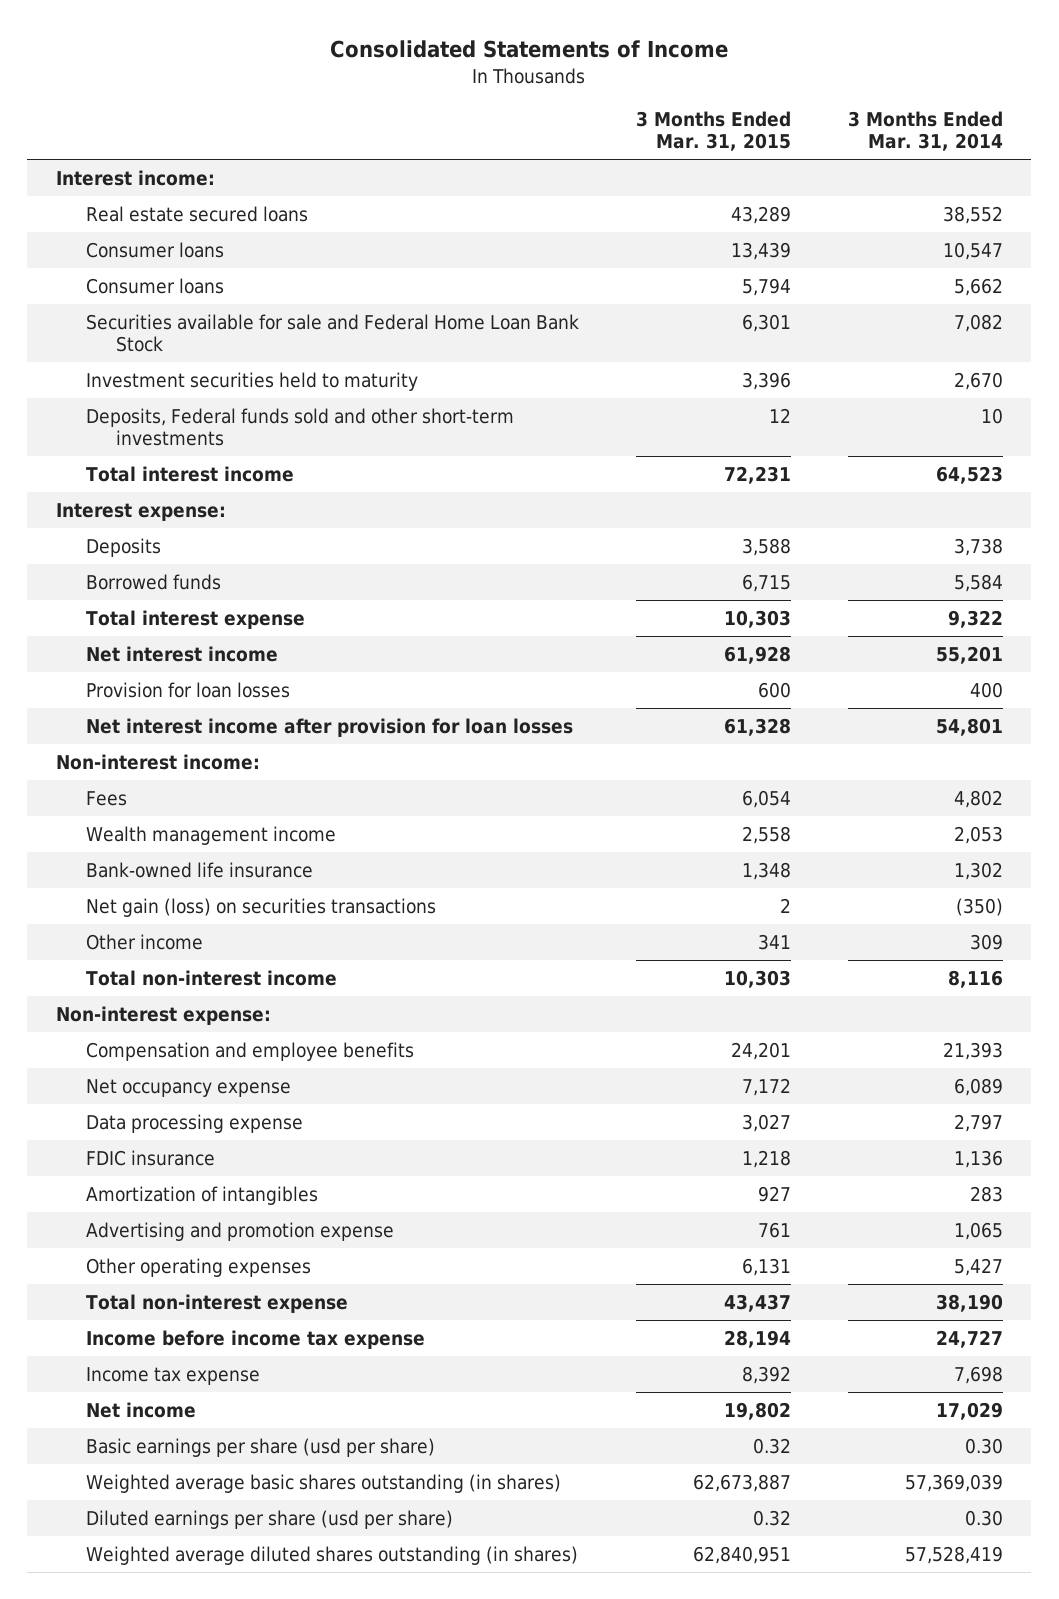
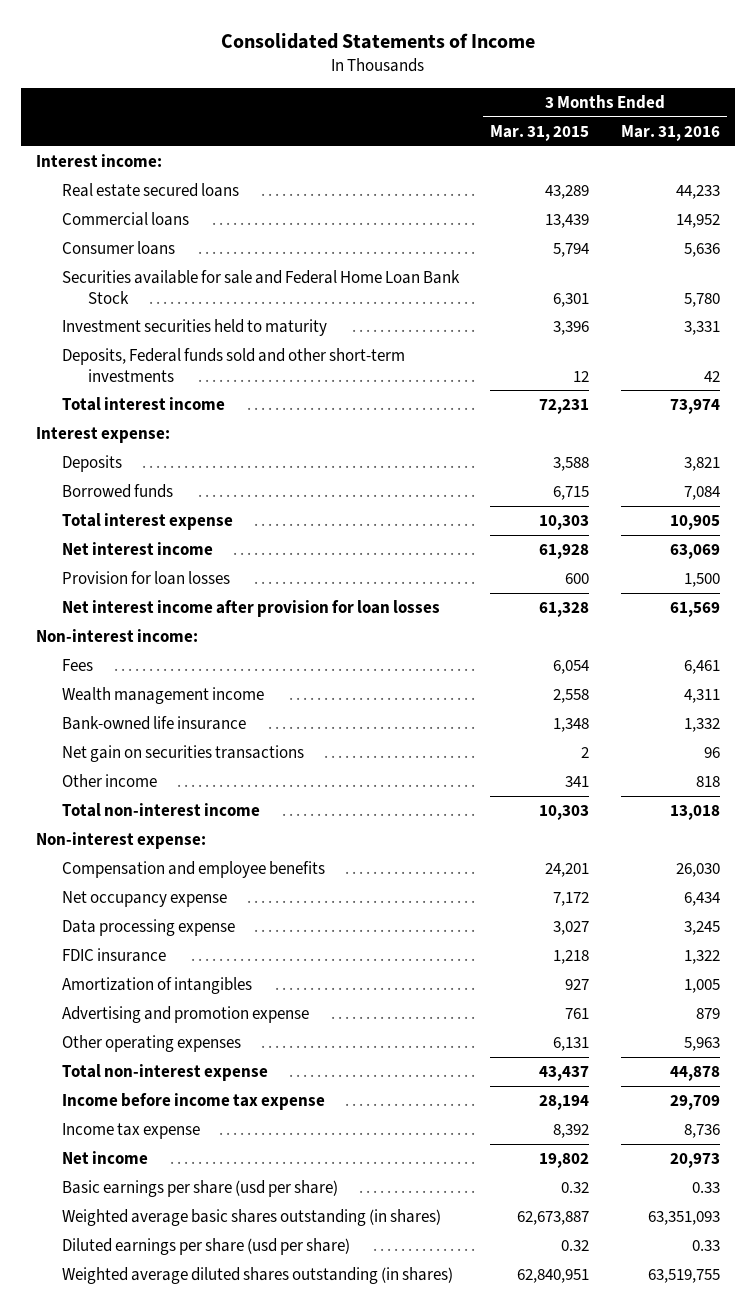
[847,111,1003,152] 3 Months Ended Mar. 31, 2014 -> none
none -> [620,125,720,142] Mar. 31, 2016
[86,241,225,258] Consumer loans -> [62,212,190,227] Commercial loans
[86,897,437,917] Net gain (loss) on securities transactions -> [62,745,305,763] Net gain on securities transactions

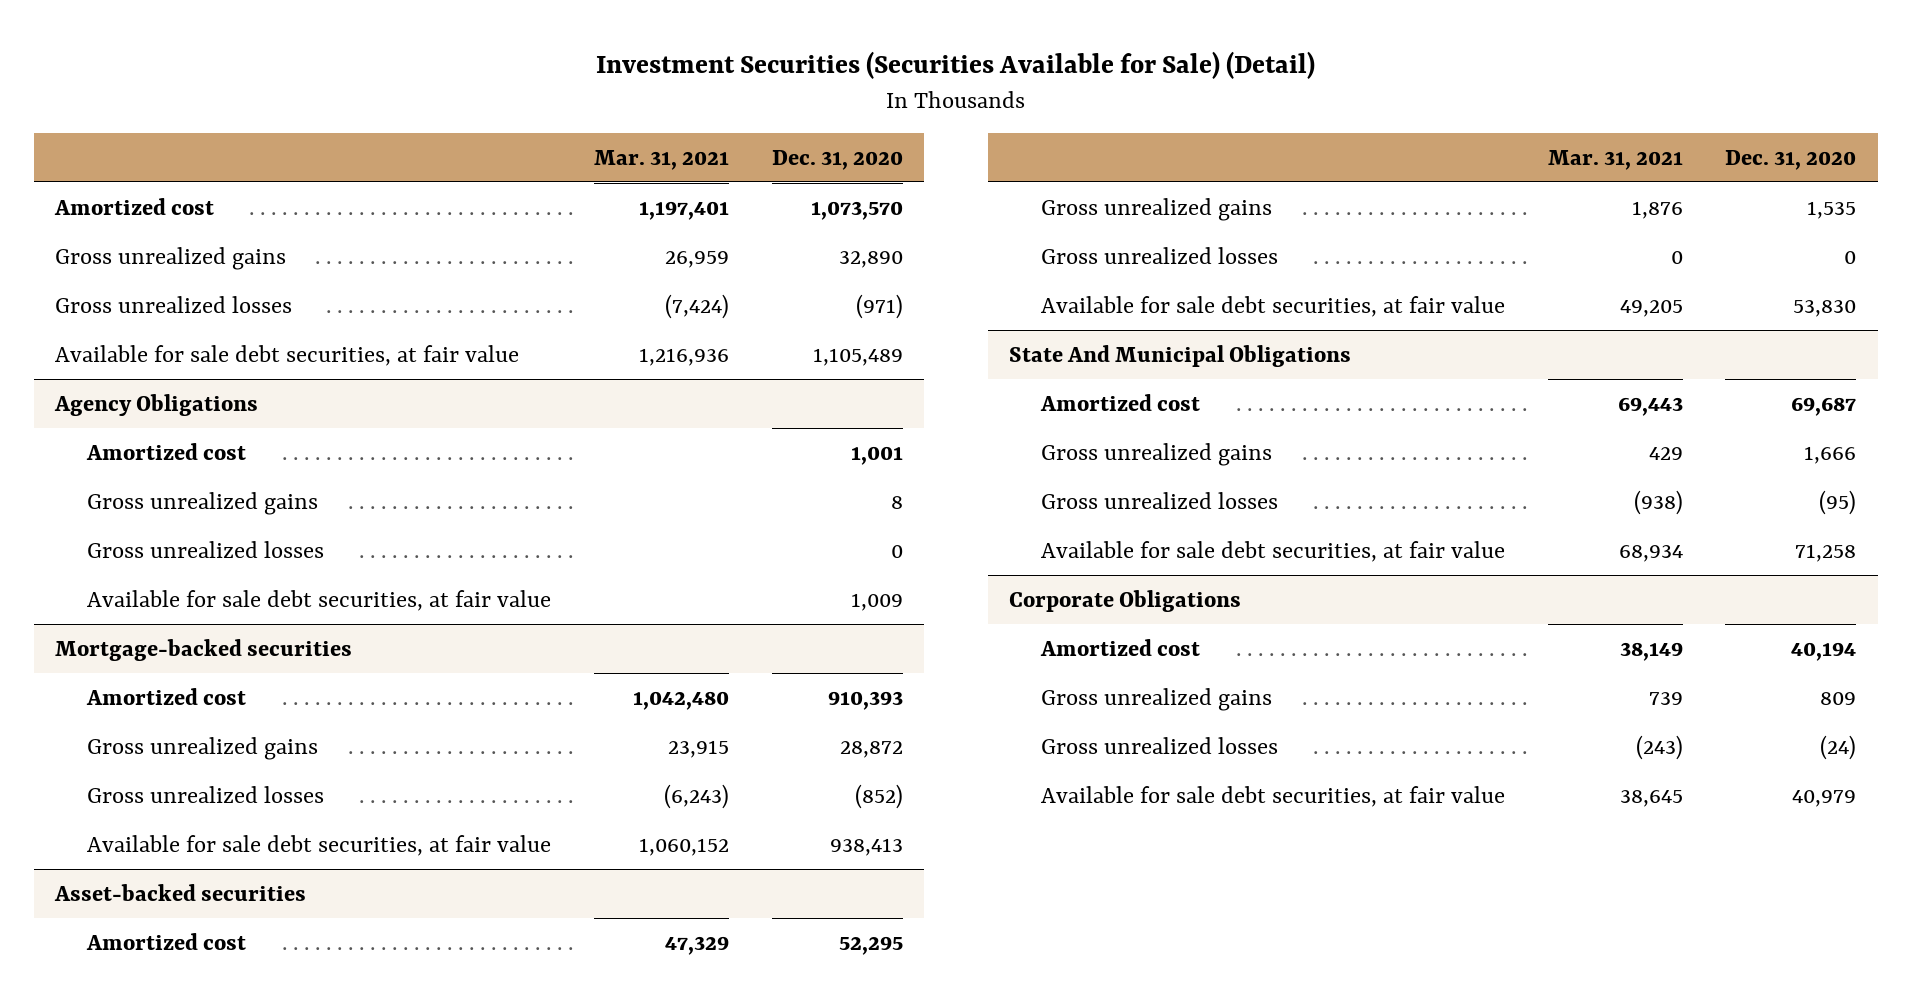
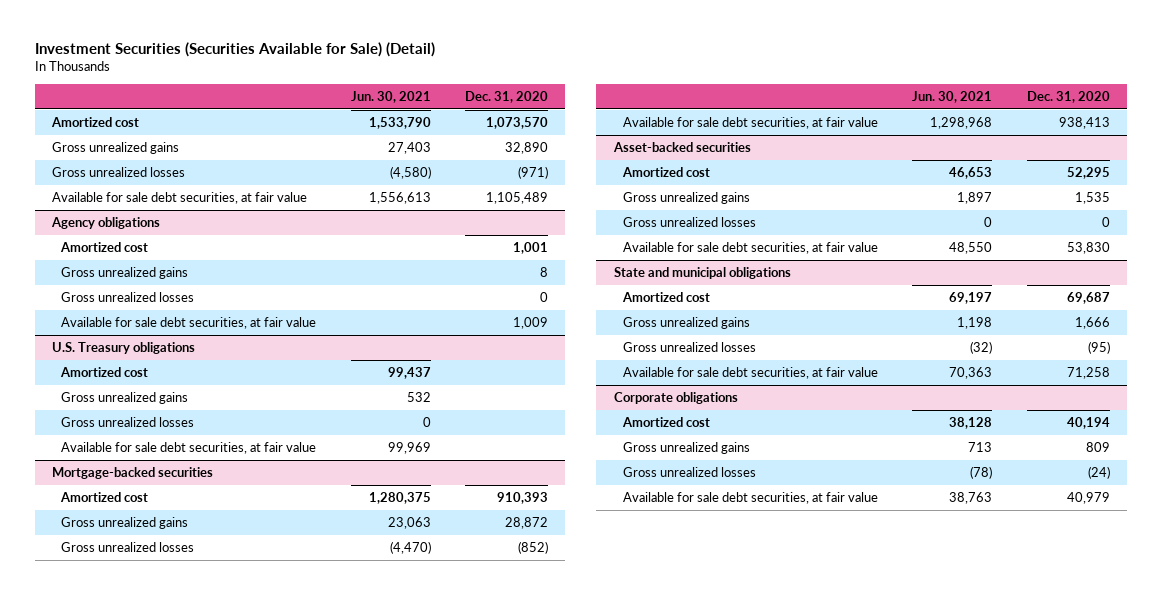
[594,149,730,170] Mar. 31, 2021 -> none
none -> [350,90,431,103] Jun. 30, 2021
[54,393,259,416] Agency Obligations -> [51,216,161,229] Agency obligations
none -> [52,341,196,354] U.S. Treasury obligations
none -> [60,366,149,377] Amortized cost
none -> [61,391,189,404] Gross unrealized gains
none -> [61,416,195,427] Gross unrealized losses
none -> [61,441,317,454] Available for sale debt securities, at fair value
[1008,344,1351,367] State And Municipal Obligations -> [613,266,791,279] State and municipal obligations
[1008,589,1241,612] Corporate Obligations -> [613,391,738,404] Corporate obligations

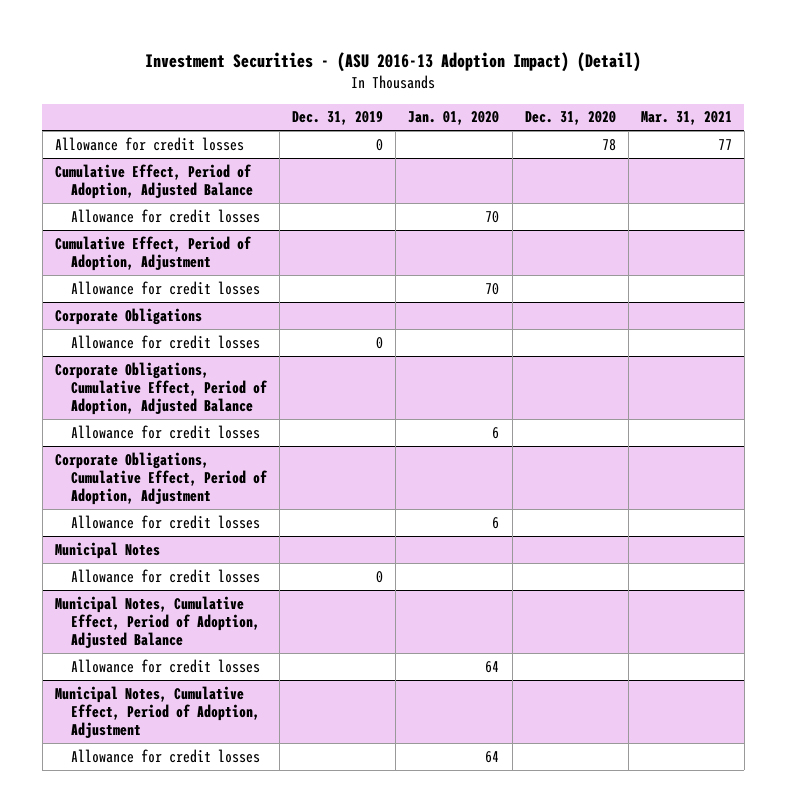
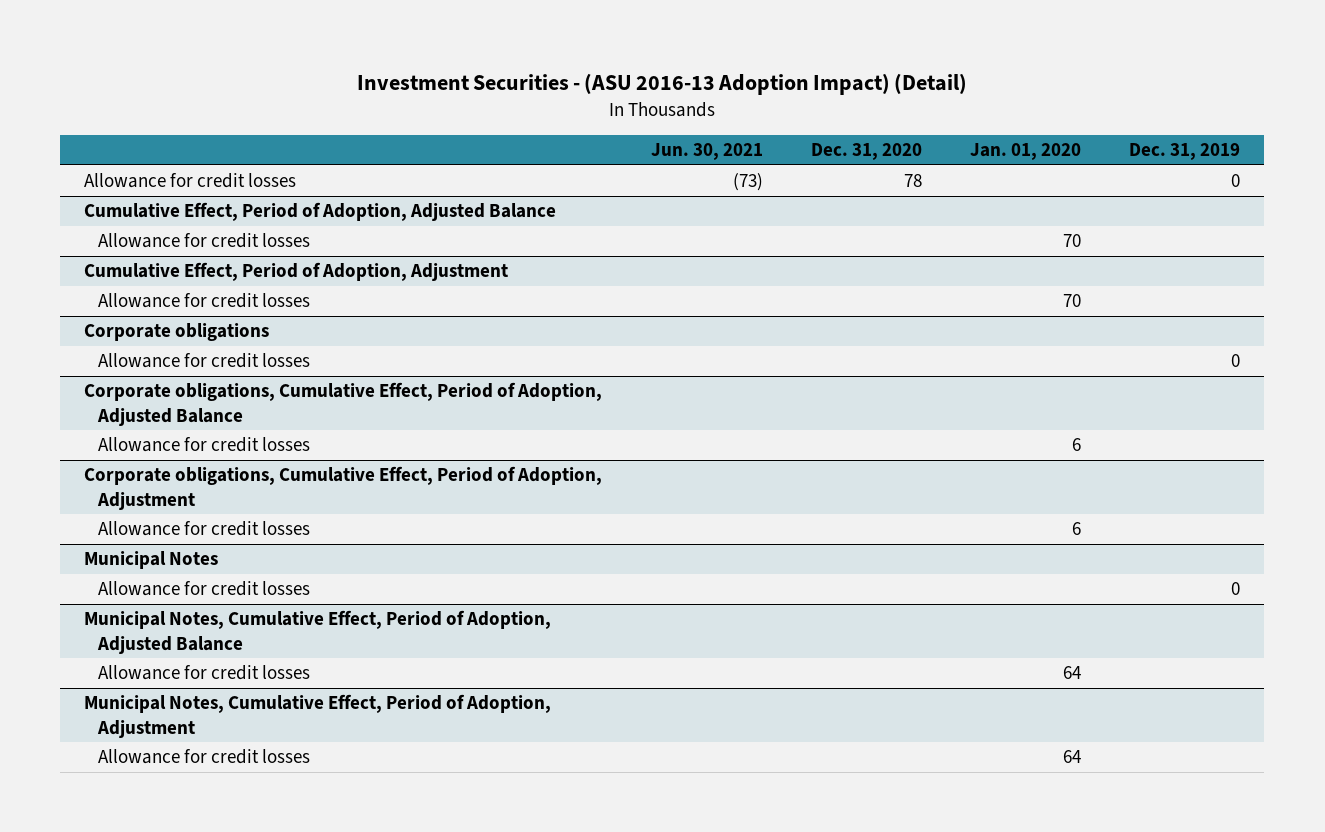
[640,111,732,126] Mar. 31, 2021 -> none
none -> [650,143,763,161] Jun. 30, 2021
[54,307,202,325] Corporate Obligations -> [84,323,270,342] Corporate obligations
[54,361,269,416] Corporate Obligations, Cumulative Effect, Period of Adoption, Adjusted Balance -> [84,382,603,426] Corporate obligations, Cumulative Effect, Period of Adoption, Adjusted Balance
[54,451,269,506] Corporate Obligations, Cumulative Effect, Period of Adoption, Adjustment -> [84,466,603,510] Corporate obligations, Cumulative Effect, Period of Adoption, Adjustment

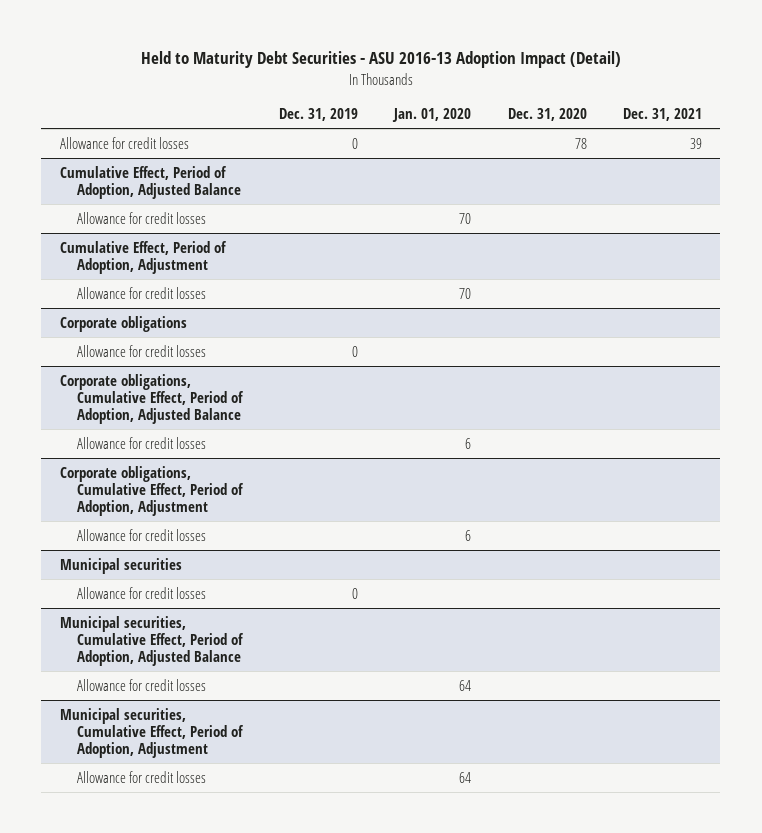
[357,72,968,95] Investment Securities - (ASU 2016-13 Adoption Impact) (Detail) -> [140,51,621,69] Held to Maturity Debt Securities - ASU 2016-13 Adoption Impact (Detail)
[650,143,763,161] Jun. 30, 2021 -> none
none -> [623,108,703,122] Dec. 31, 2021
[84,551,219,570] Municipal Notes -> [59,557,182,574] Municipal securities
[84,610,552,654] Municipal Notes, Cumulative Effect, Period of Adoption, Adjusted Balance -> [59,615,245,667] Municipal securities, Cumulative Effect, Period of Adoption, Adjusted Balance
[84,694,552,738] Municipal Notes, Cumulative Effect, Period of Adoption, Adjustment -> [59,707,245,759] Municipal securities, Cumulative Effect, Period of Adoption, Adjustment

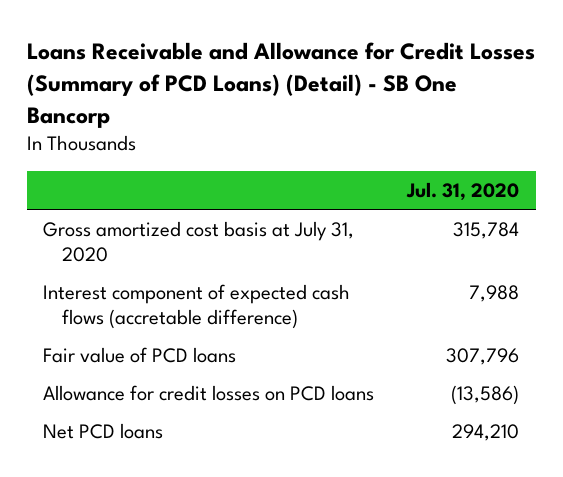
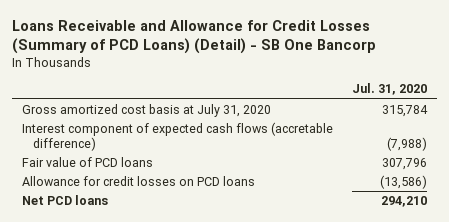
[469,284,520,302] 7,988 -> [387,136,428,151] (7,988)

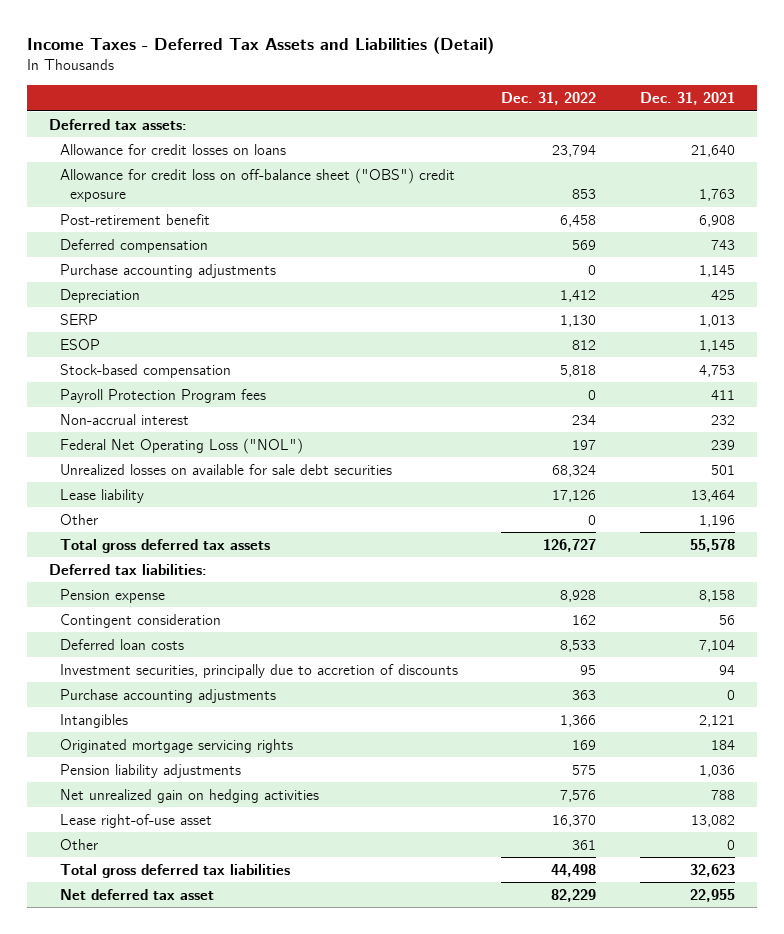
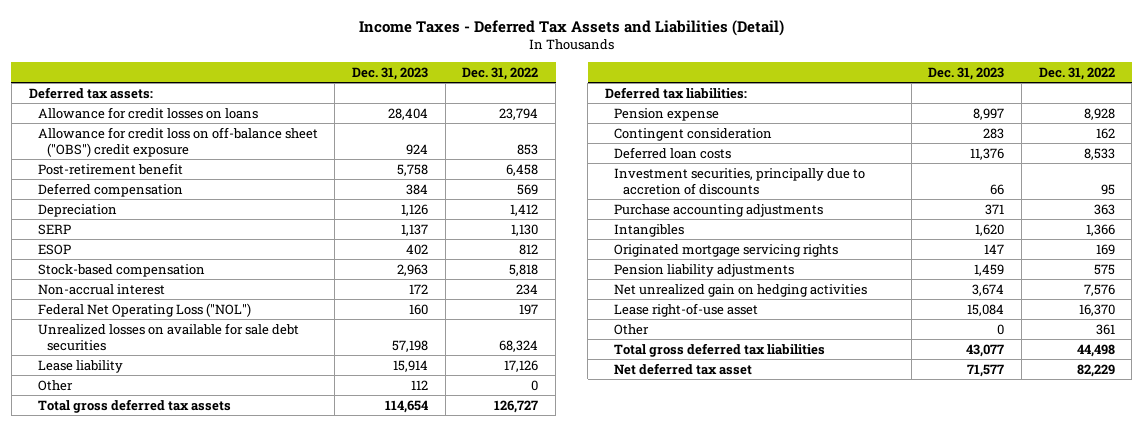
[639,92,735,106] Dec. 31, 2021 -> none
none -> [352,66,429,80] Dec. 31, 2023
[59,263,276,278] Purchase accounting adjustments -> none
[59,388,266,403] Payroll Protection Program fees -> none

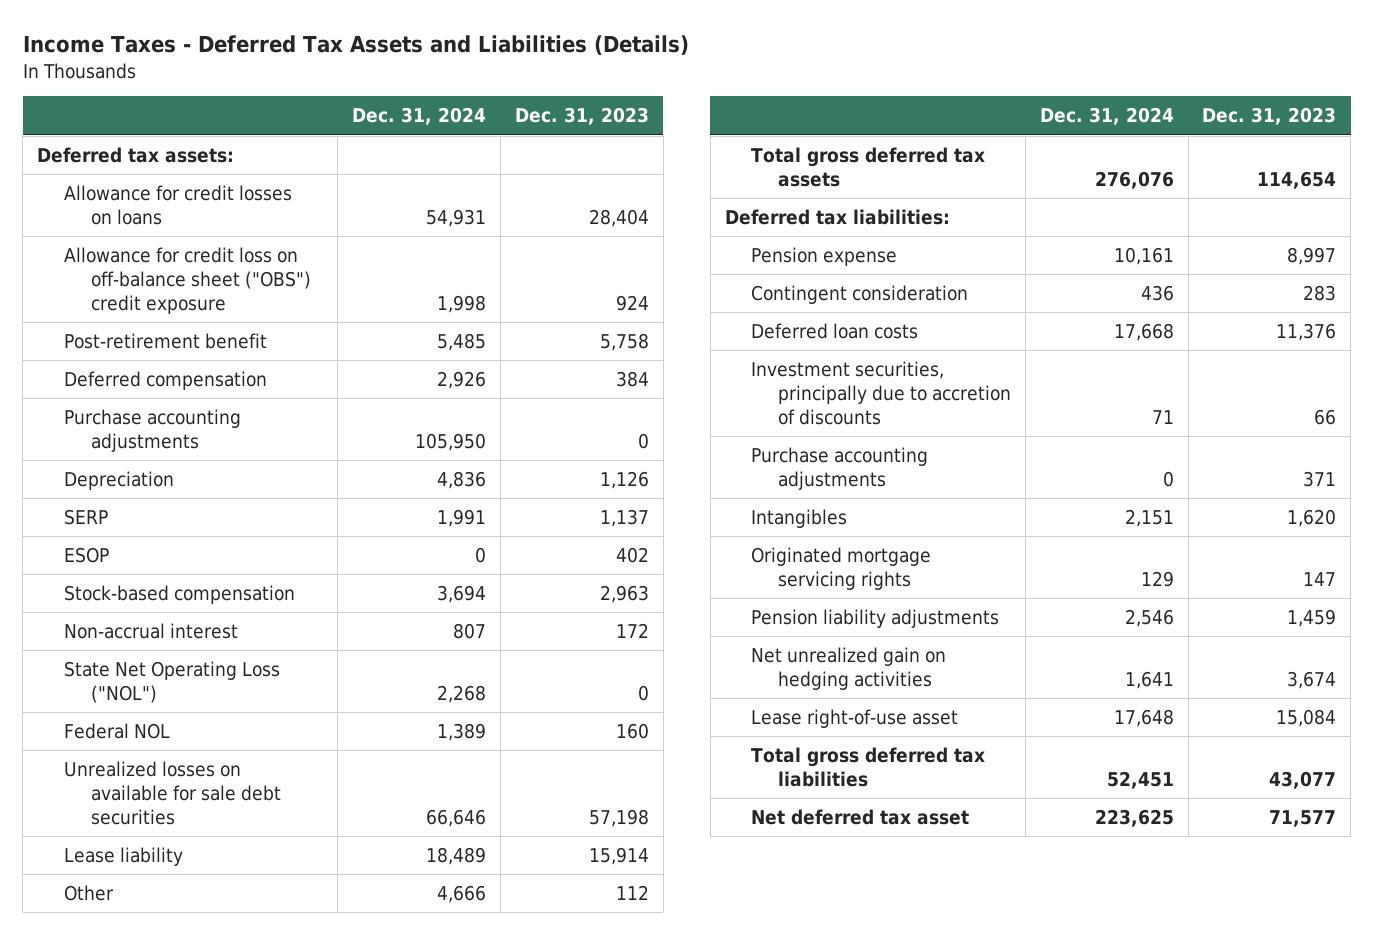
[358,19,784,36] Income Taxes - Deferred Tax Assets and Liabilities (Detail) -> [22,35,689,56] Income Taxes - Deferred Tax Assets and Liabilities (Details)
[462,66,539,80] Dec. 31, 2022 -> none
none -> [352,107,487,126] Dec. 31, 2024
none -> [63,408,241,452] Purchase accounting adjustments
none -> [63,660,280,703] State Net Operating Loss ("NOL")
[37,302,251,317] Federal Net Operating Loss ("NOL") -> [63,722,170,739] Federal NOL
[614,323,650,335] Other -> none

